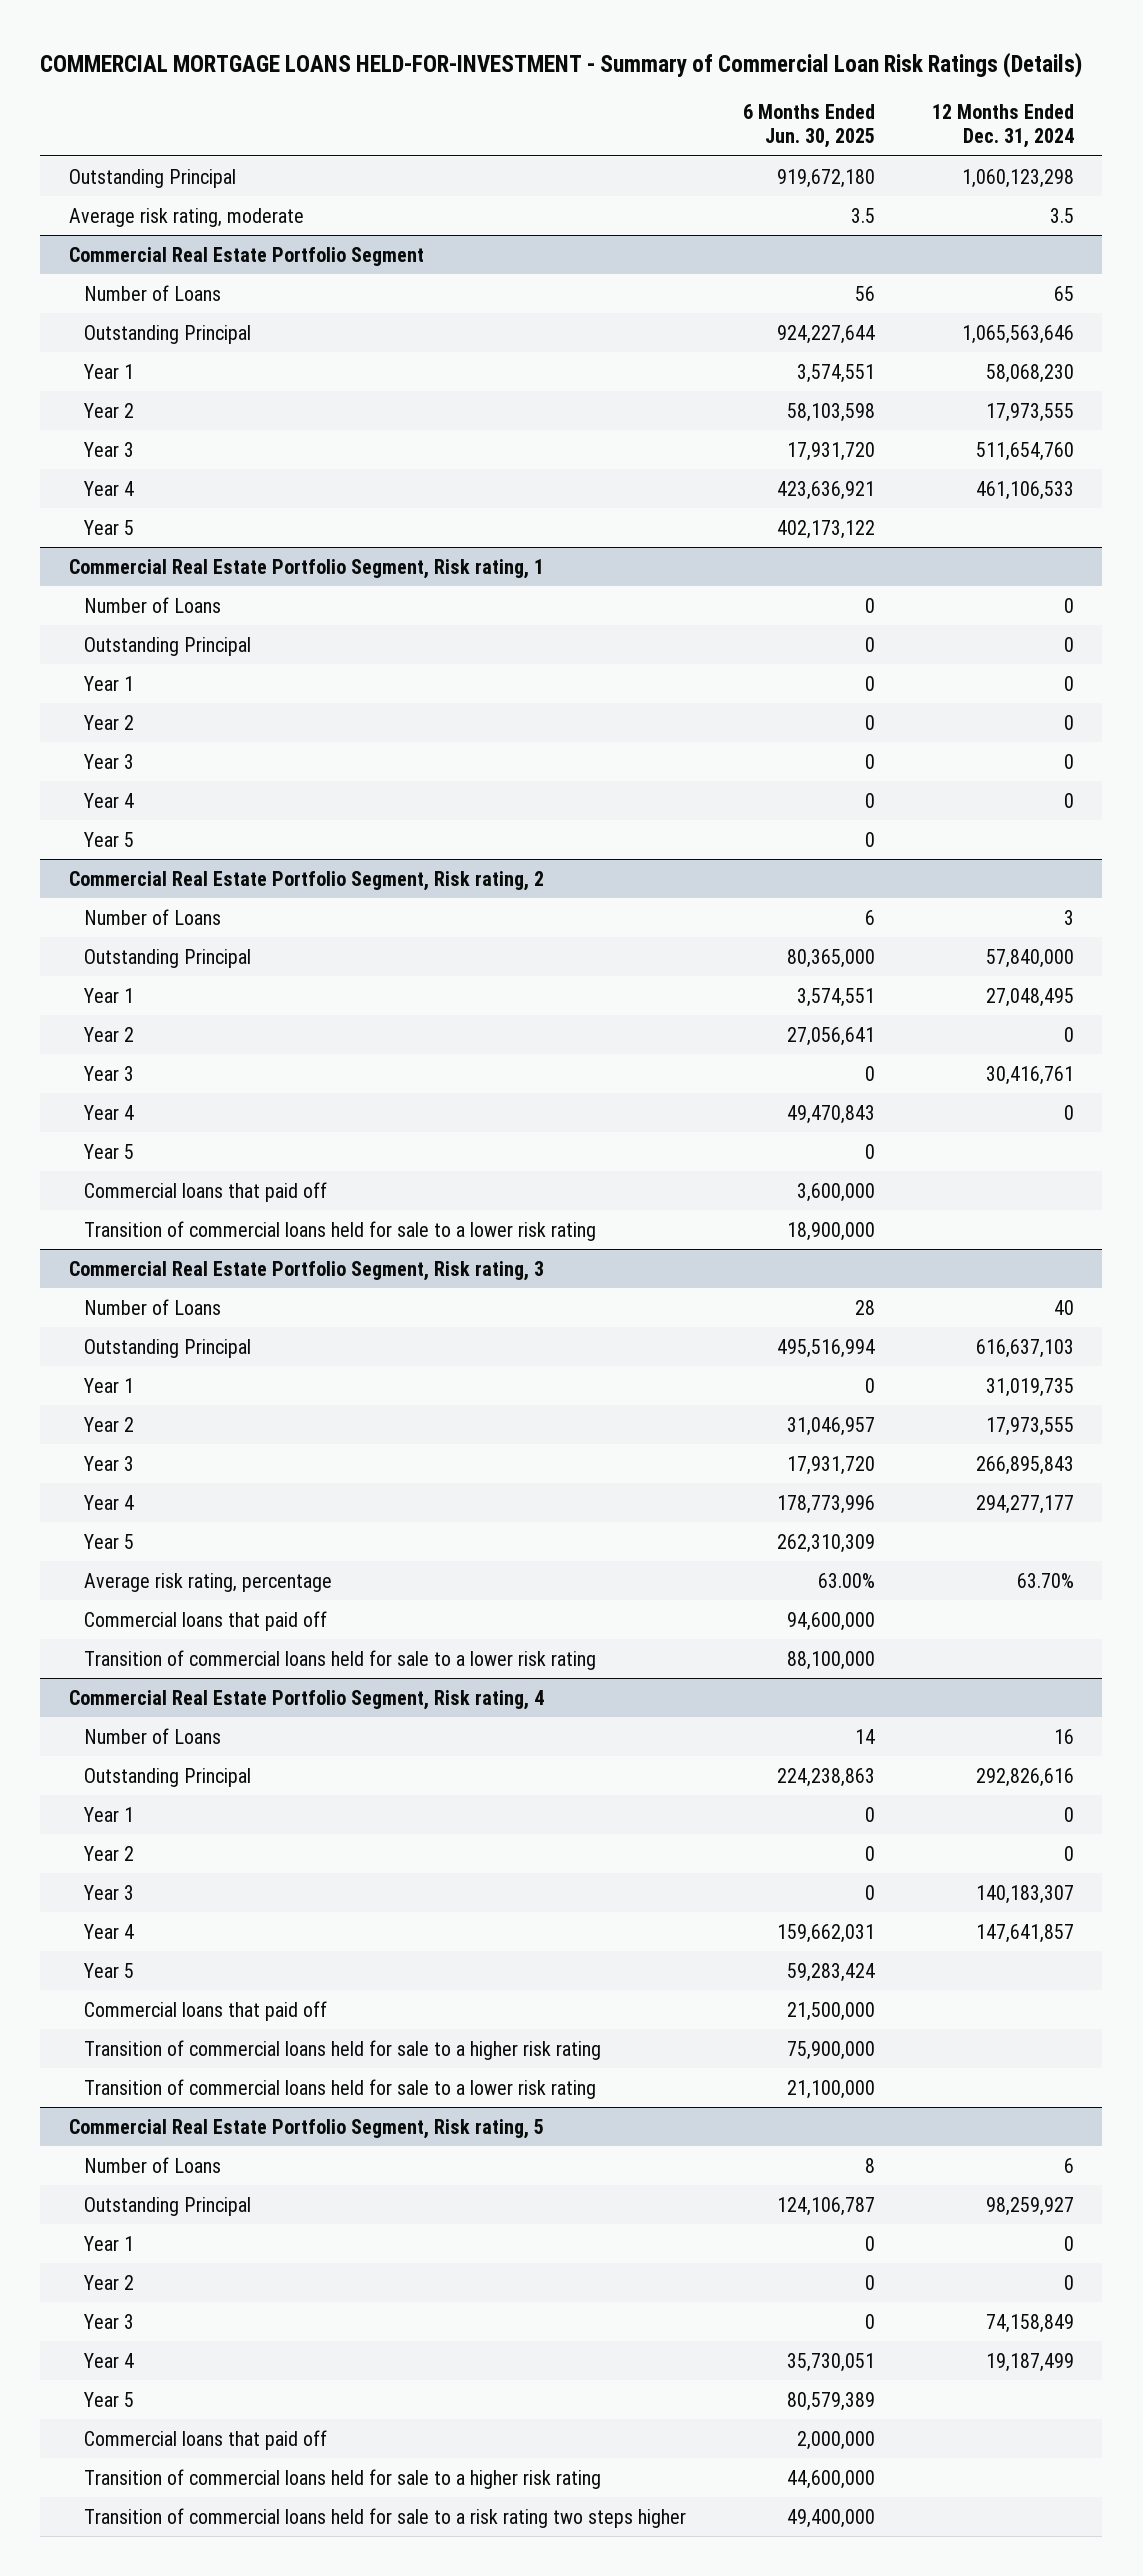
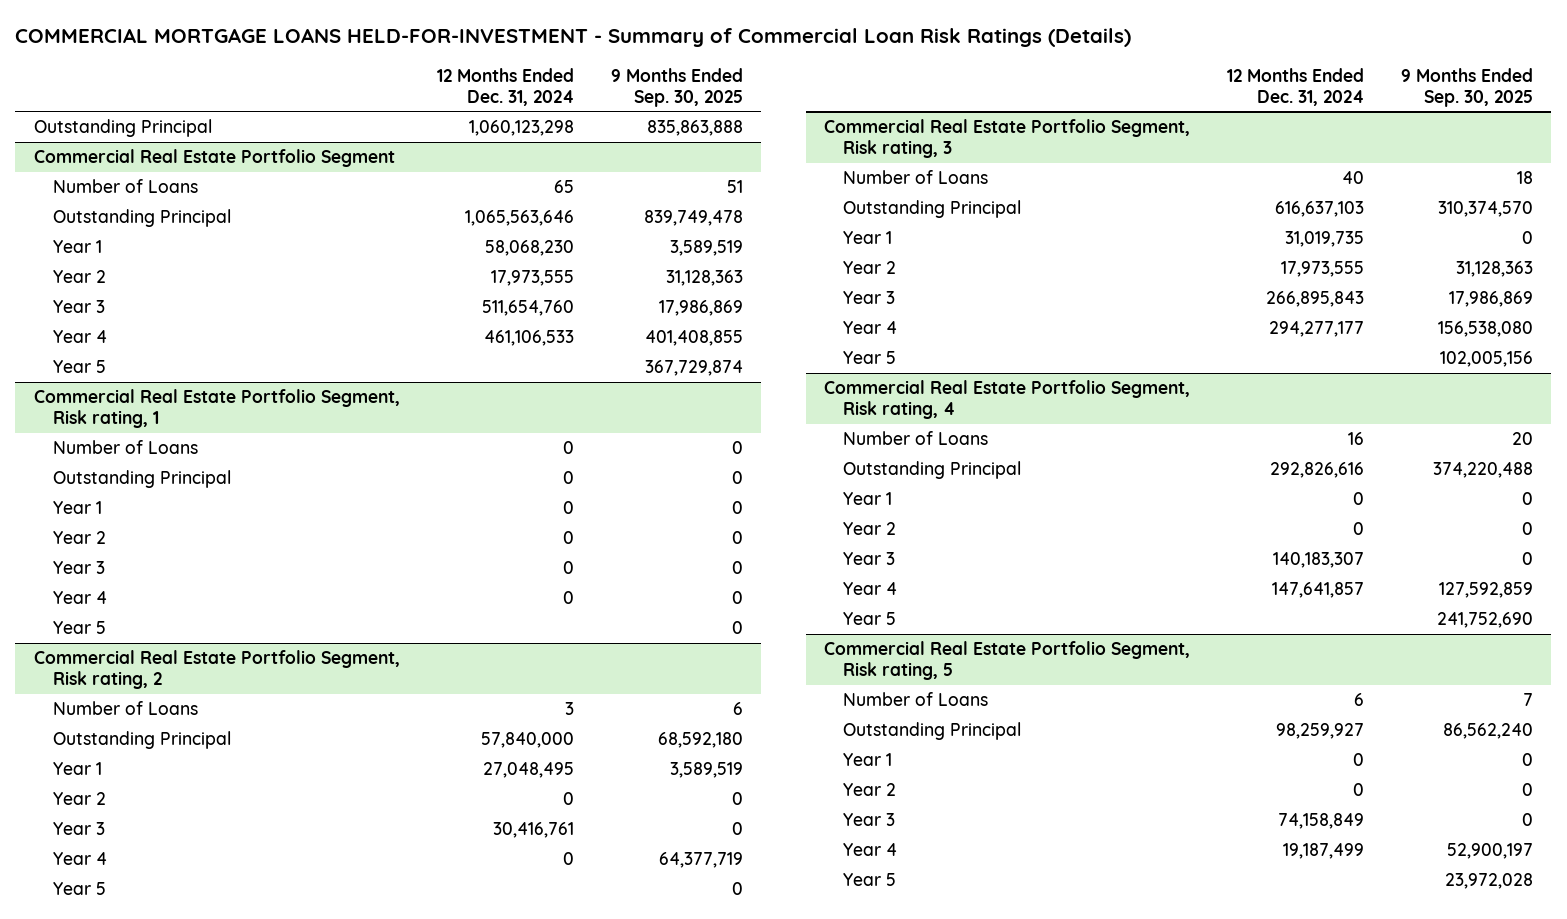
[742,103,875,149] 6 Months Ended Jun. 30, 2025 -> none
none -> [610,67,743,107] 9 Months Ended Sep. 30, 2025
[68,207,304,227] Average risk rating, moderate -> none
[83,1181,327,1202] Commercial loans that paid off -> none
[83,1220,596,1241] Transition of commercial loans held for sale to a lower risk rating -> none
[83,1572,332,1592] Average risk rating, percentage -> none
[83,1610,327,1631] Commercial loans that paid off -> none
[83,1649,596,1670] Transition of commercial loans held for sale to a lower risk rating -> none
[83,2000,327,2021] Commercial loans that paid off -> none
[83,2039,601,2060] Transition of commercial loans held for sale to a higher risk rating -> none
[83,2078,596,2099] Transition of commercial loans held for sale to a lower risk rating -> none
[83,2429,327,2450] Commercial loans that paid off -> none
[83,2468,601,2489] Transition of commercial loans held for sale to a higher risk rating -> none
[83,2507,686,2528] Transition of commercial loans held for sale to a risk rating two steps higher -> none

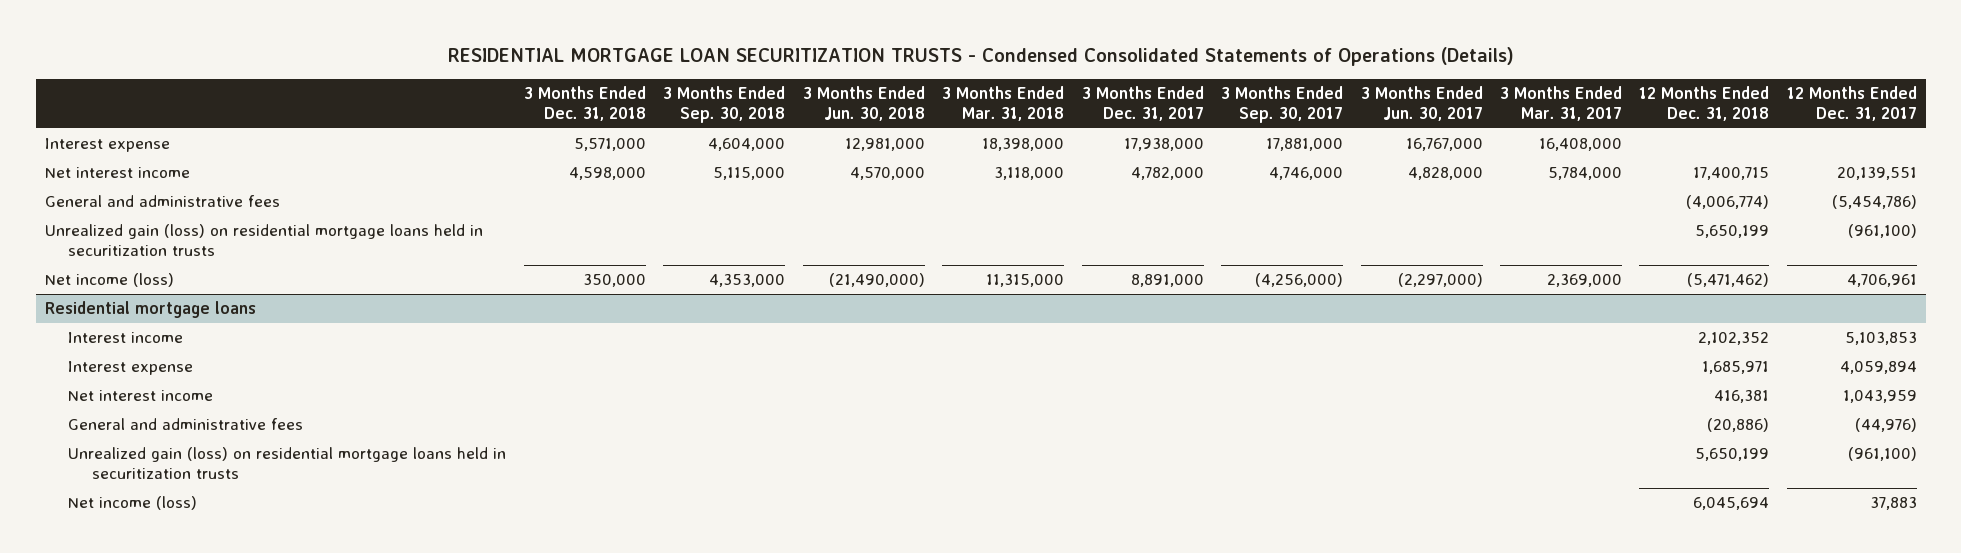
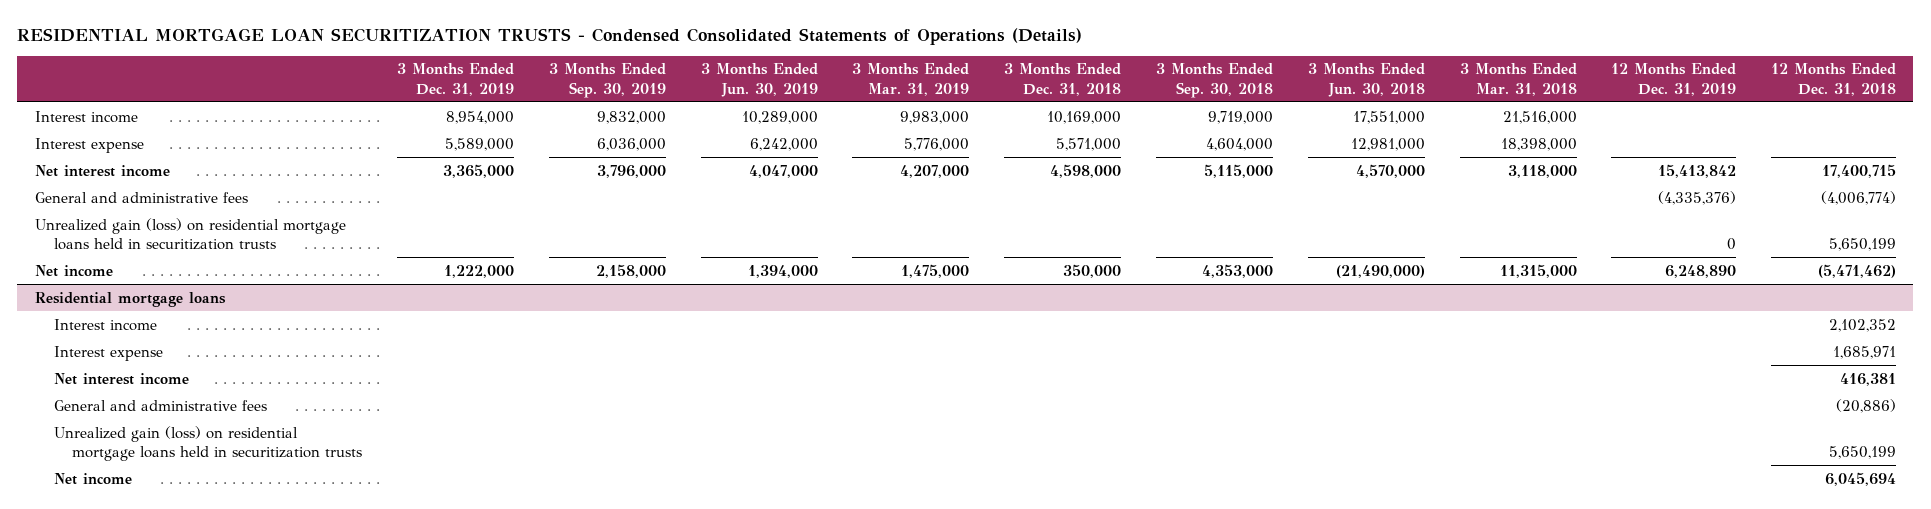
[1081,86,1204,122] 3 Months Ended Dec. 31, 2017 -> none
[1221,86,1344,124] 3 Months Ended Sep. 30, 2017 -> none
[1360,86,1483,122] 3 Months Ended Jun. 30, 2017 -> none
[1499,86,1622,122] 3 Months Ended Mar. 31, 2017 -> none
[1786,86,1917,122] 12 Months Ended Dec. 31, 2017 -> none
none -> [397,63,515,96] 3 Months Ended Dec. 31, 2019
none -> [548,63,666,98] 3 Months Ended Sep. 30, 2019
none -> [700,63,818,97] 3 Months Ended Jun. 30, 2019
none -> [852,63,970,96] 3 Months Ended Mar. 31, 2019
none -> [1611,63,1737,96] 12 Months Ended Dec. 31, 2019
none -> [34,110,138,123] Interest income
[44,273,174,288] Net income (loss) -> [34,264,113,277] Net income
[68,496,198,511] Net income (loss) -> [53,472,132,485] Net income

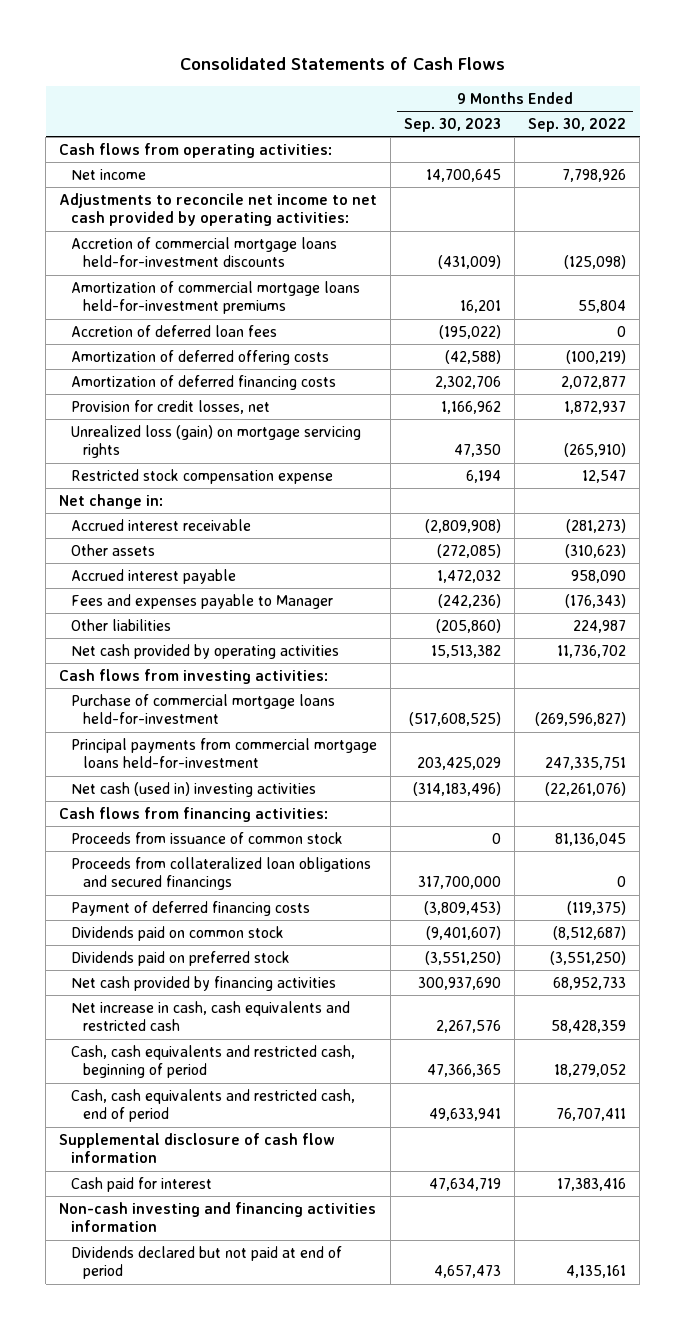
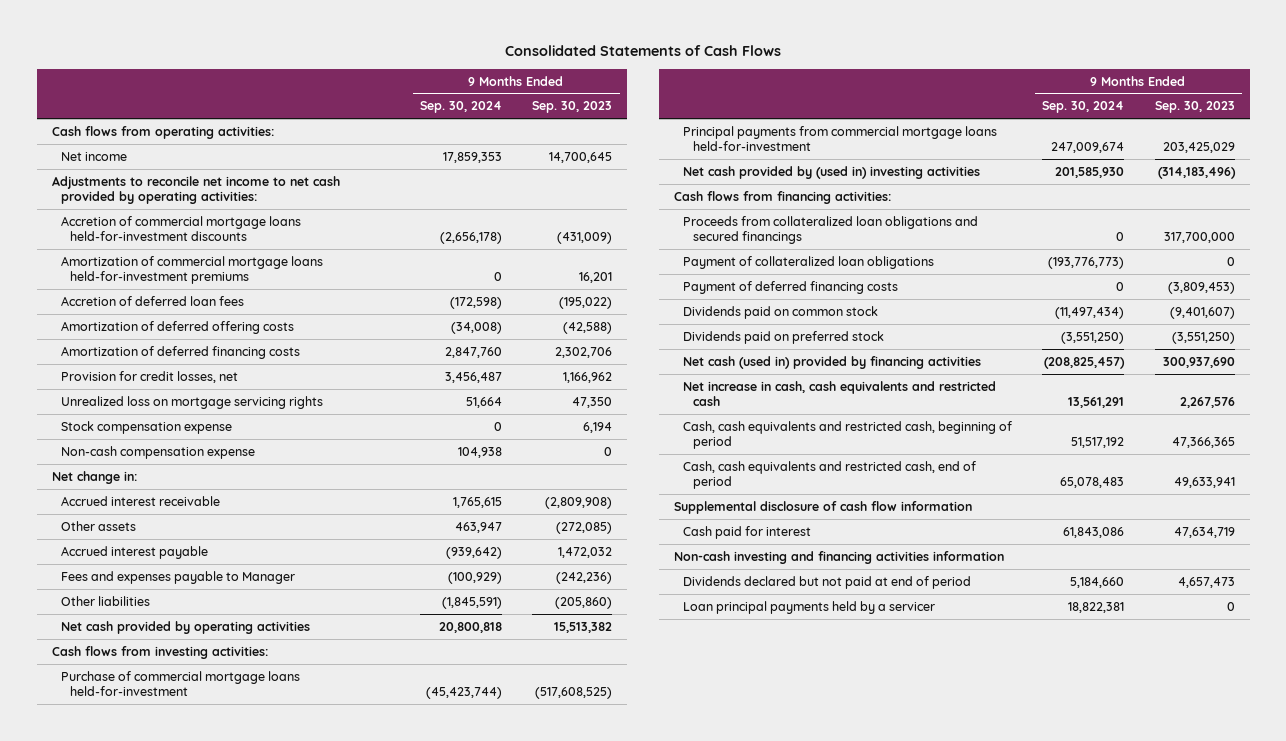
[528,118,627,133] Sep. 30, 2022 -> none
none -> [420,101,503,114] Sep. 30, 2024
[70,424,361,459] Unrealized loss (gain) on mortgage servicing rights -> [60,395,323,409] Unrealized loss on mortgage servicing rights
[70,468,333,484] Restricted stock compensation expense -> [60,420,232,434] Stock compensation expense
none -> [60,445,255,459] Non-cash compensation expense
[70,781,316,797] Net cash (used in) investing activities -> [683,165,981,179] Net cash provided by (used in) investing activities
[70,831,343,844] Proceeds from issuance of common stock -> none
none -> [683,255,935,269] Payment of collateralized loan obligations
[70,975,336,991] Net cash provided by financing activities -> [683,355,982,369] Net cash (used in) provided by financing activities
none -> [683,600,936,614] Loan principal payments held by a servicer

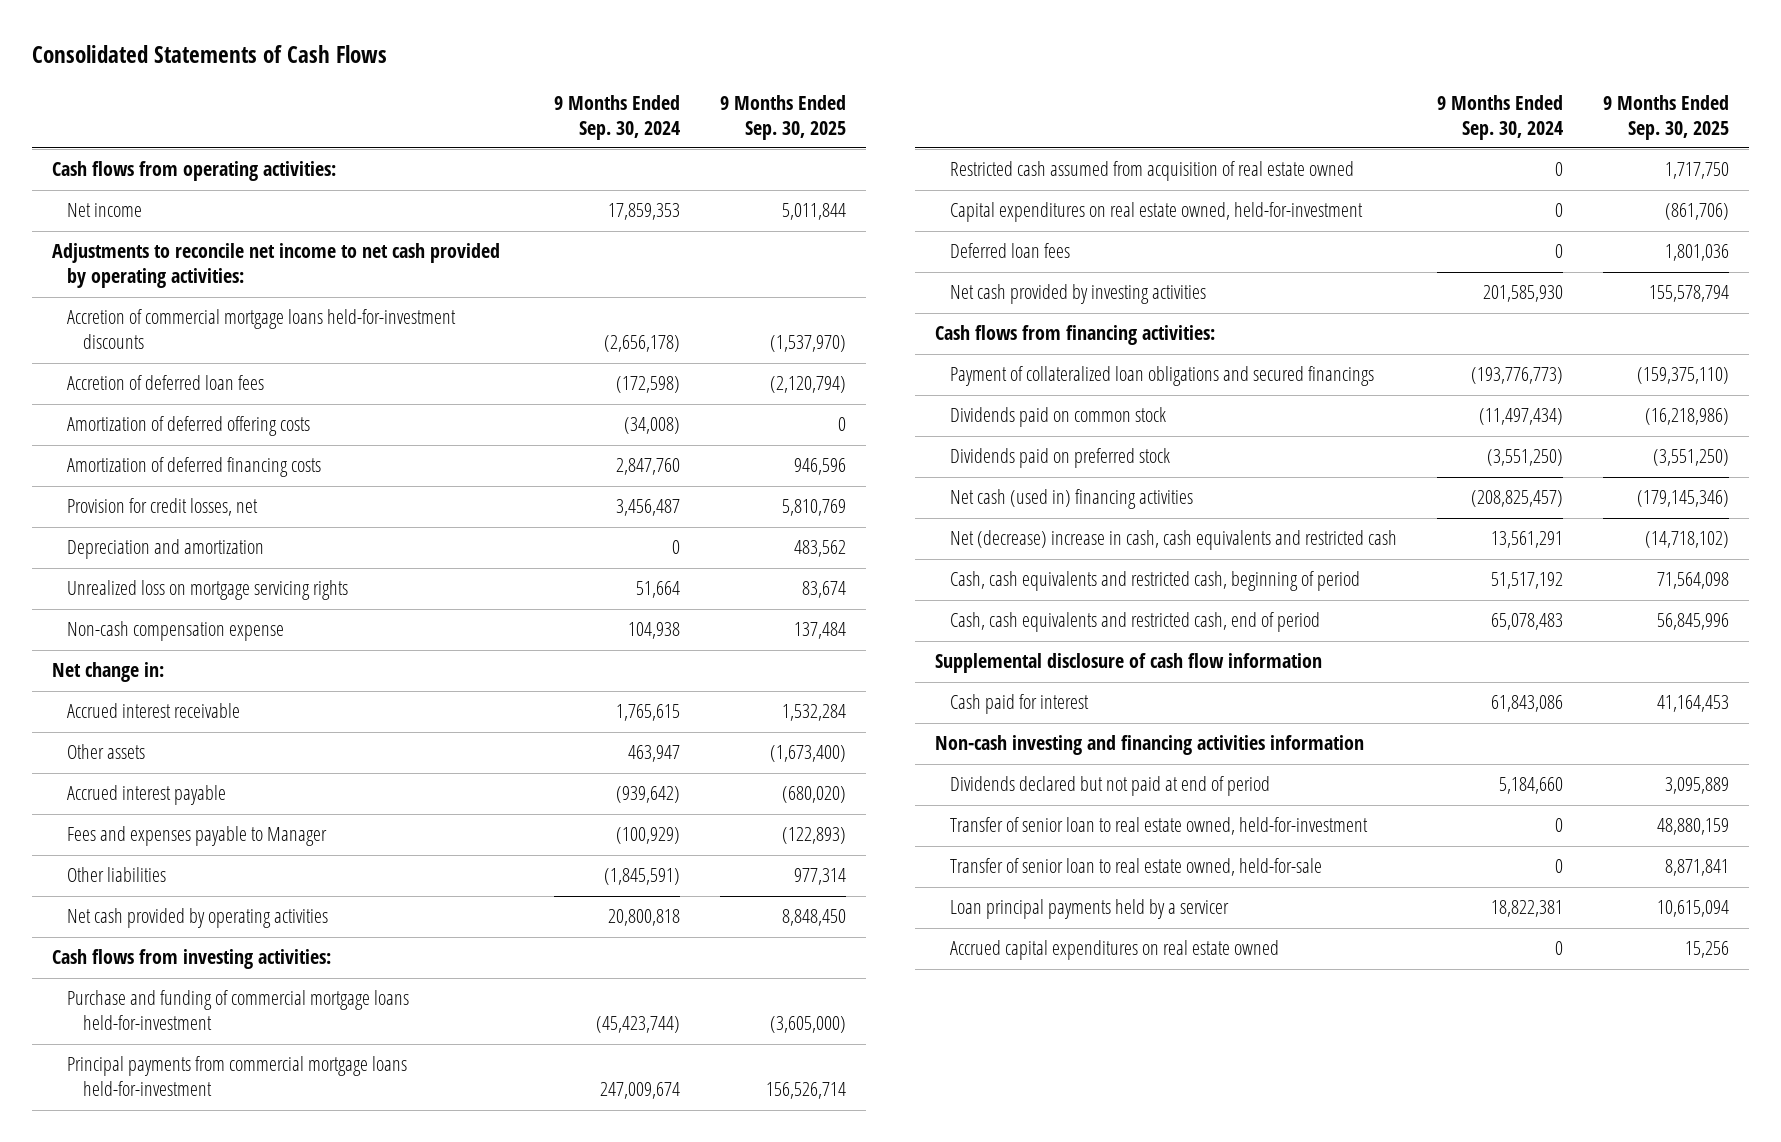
[532,101,613,114] Sep. 30, 2023 -> none
none -> [720,94,847,140] 9 Months Ended Sep. 30, 2025
[60,255,323,285] Amortization of commercial mortgage loans held-for-investment premiums -> none
none -> [67,539,265,560] Depreciation and amortization
[60,420,232,434] Stock compensation expense -> none
[60,670,300,697] Purchase of commercial mortgage loans held-for-investment -> [67,990,410,1031] Purchase and funding of commercial mortgage loans held-for-investment
none -> [950,161,1355,182] Restricted cash assumed from acquisition of real estate owned
none -> [950,202,1364,223] Capital expenditures on real estate owned, held-for-investment
none -> [950,243,1071,259] Deferred loan fees
[683,165,981,179] Net cash provided by (used in) investing activities -> [950,284,1207,305] Net cash provided by investing activities
[683,215,979,245] Proceeds from collateralized loan obligations and secured financings -> none
[683,280,899,294] Payment of deferred financing costs -> none
[683,255,935,269] Payment of collateralized loan obligations -> [950,366,1375,387] Payment of collateralized loan obligations and secured financings
[683,355,982,369] Net cash (used in) provided by financing activities -> [950,489,1194,510] Net cash (used in) financing activities
[683,380,997,407] Net increase in cash, cash equivalents and restricted cash -> [950,530,1398,551] Net (decrease) increase in cash, cash equivalents and restricted cash
none -> [950,817,1369,836] Transfer of senior loan to real estate owned, held-for-investment
none -> [950,858,1323,877] Transfer of senior loan to real estate owned, held-for-sale
none -> [950,940,1280,961] Accrued capital expenditures on real estate owned

